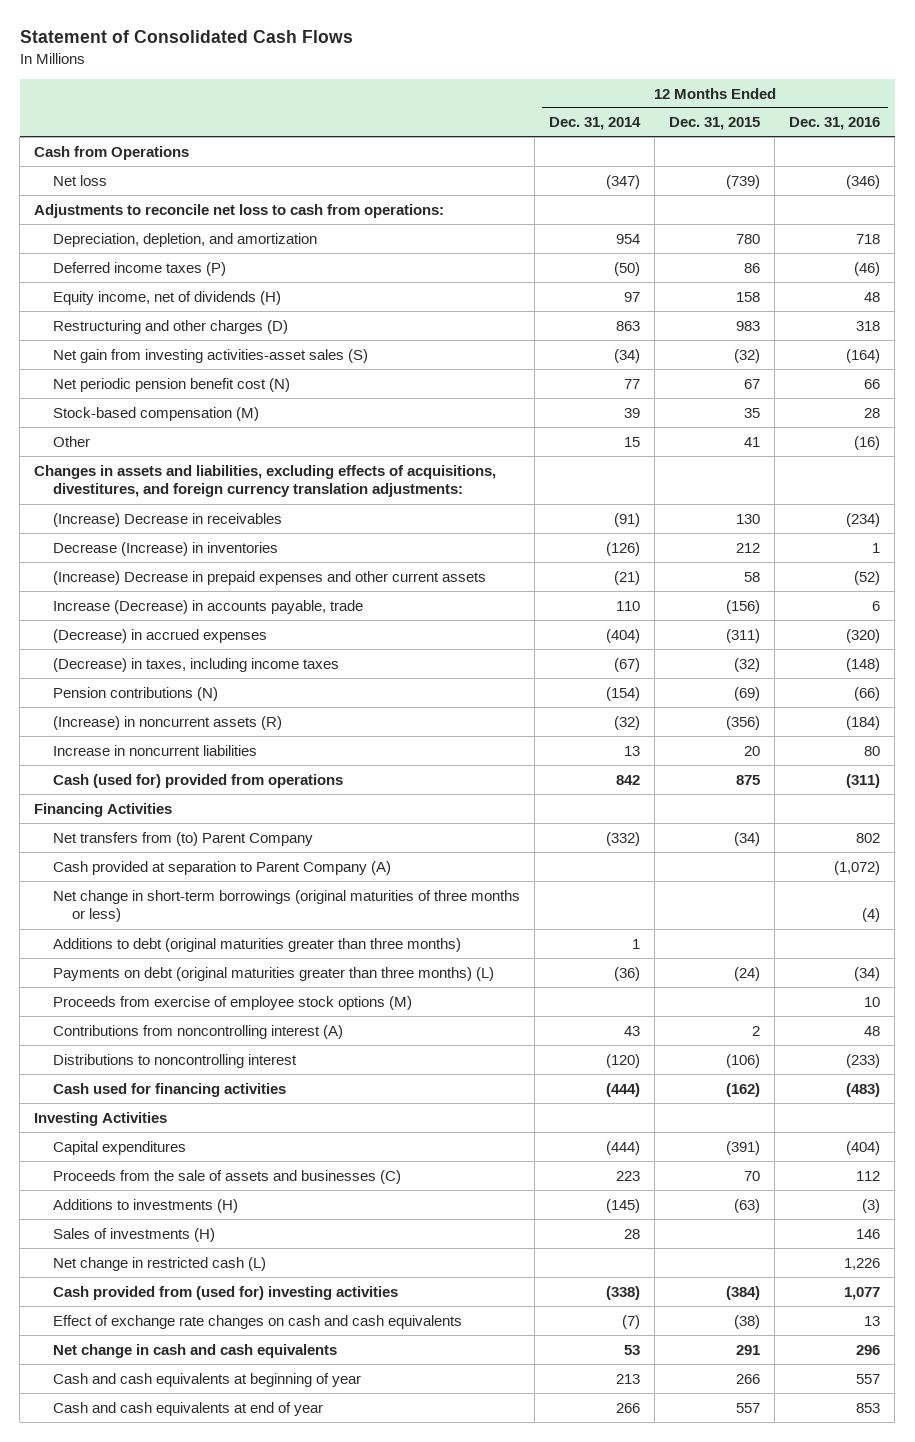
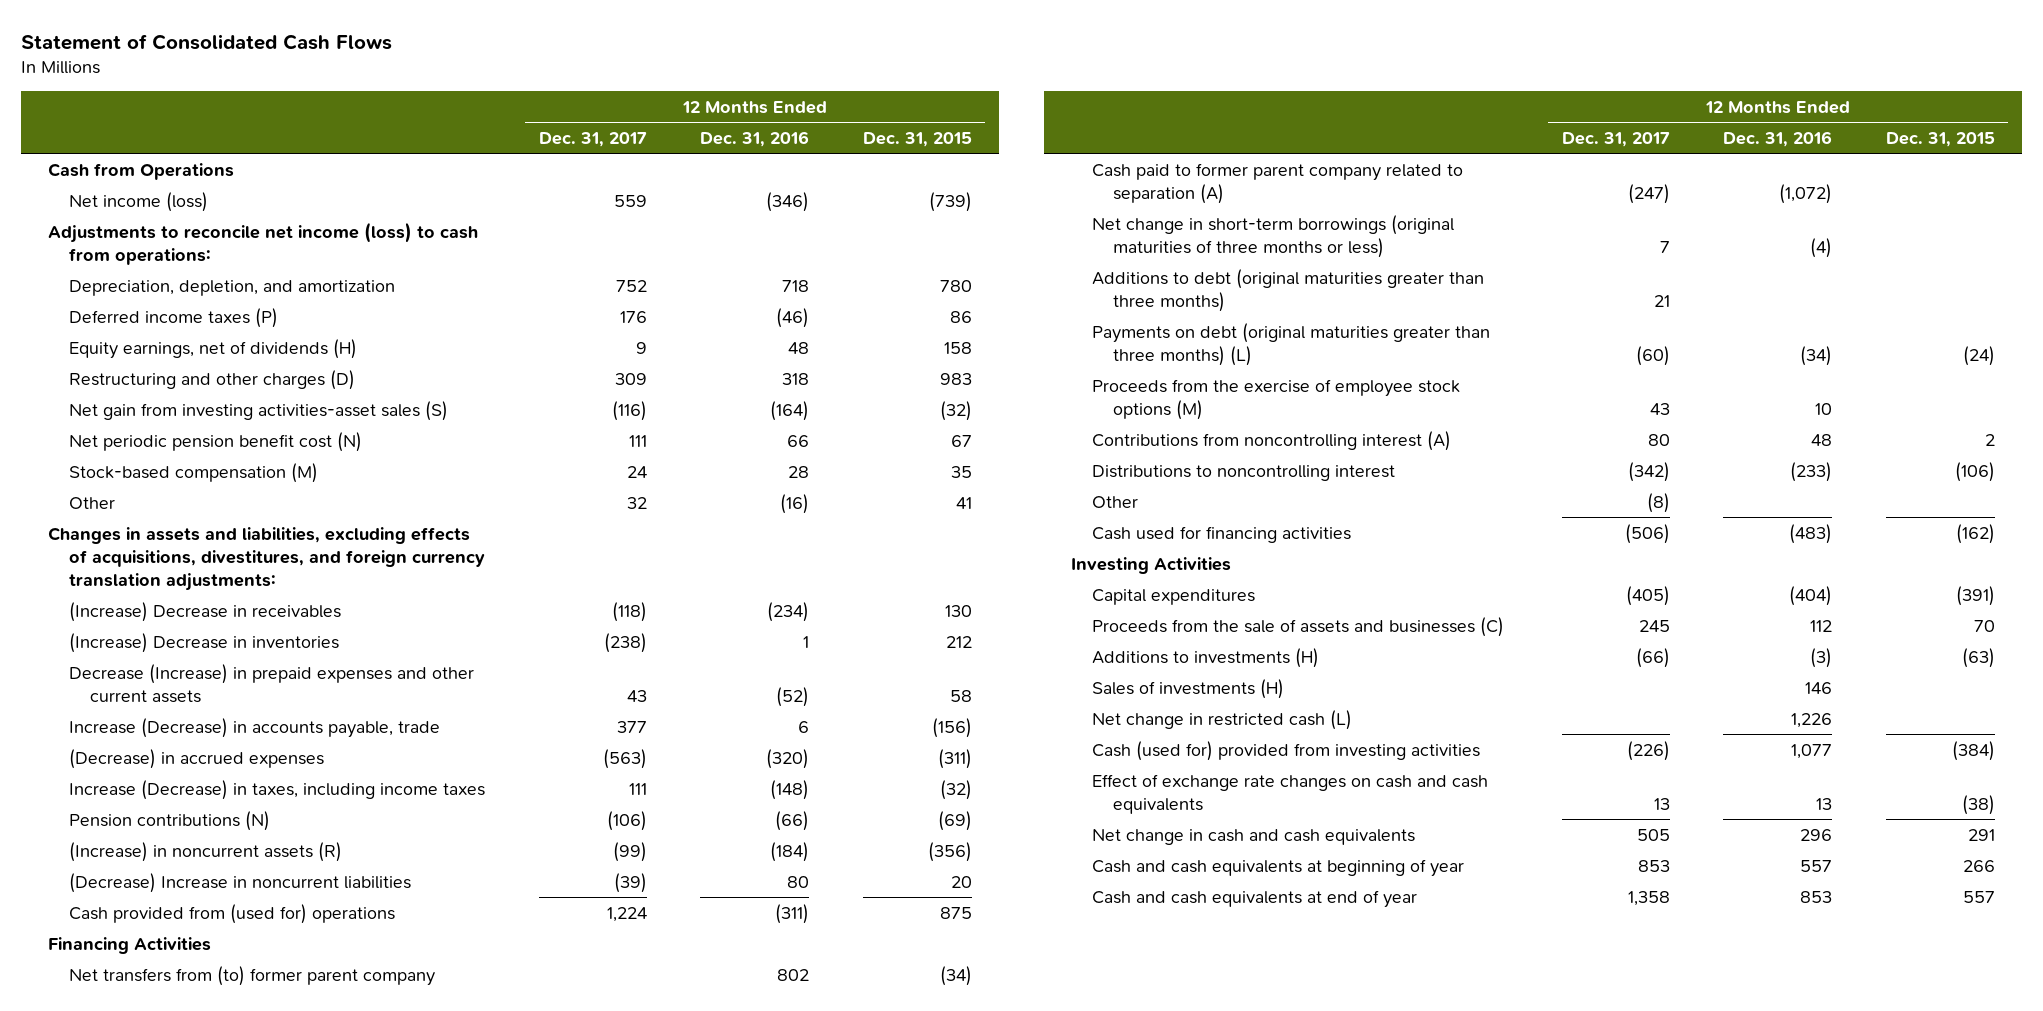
[549,117,642,131] Dec. 31, 2014 -> none
none -> [538,131,647,147] Dec. 31, 2017
[53,174,108,186] Net loss -> [69,191,209,212] Net income (loss)
[34,203,445,218] Adjustments to reconcile net loss to cash from operations: -> [47,221,478,265] Adjustments to reconcile net income (loss) to cash from operations:
[53,290,282,305] Equity income, net of dividends (H) -> [69,338,358,359] Equity earnings, net of dividends (H)
[53,541,279,556] Decrease (Increase) in inventories -> [69,632,340,653] (Increase) Decrease in inventories
[53,570,487,585] (Increase) Decrease in prepaid expenses and other current assets -> [69,663,475,703] Decrease (Increase) in prepaid expenses and other current assets
[53,657,340,672] (Decrease) in taxes, including income taxes -> [69,779,486,800] Increase (Decrease) in taxes, including income taxes
[53,744,258,756] Increase in noncurrent liabilities -> [69,872,412,893] (Decrease) Increase in noncurrent liabilities
[53,773,344,788] Cash (used for) provided from operations -> [69,903,396,924] Cash provided from (used for) operations
[53,831,314,846] Net transfers from (to) Parent Company -> [69,965,436,986] Net transfers from (to) former parent company
[53,860,392,875] Cash provided at separation to Parent Company (A) -> [1091,162,1463,204] Cash paid to former parent company related to separation (A)
[53,995,413,1010] Proceeds from exercise of employee stock options (M) -> [1091,378,1460,420] Proceeds from the exercise of employee stock options (M)
none -> [1091,495,1138,508] Other
[53,1285,399,1300] Cash provided from (used for) investing activities -> [1091,740,1480,761] Cash (used for) provided from investing activities

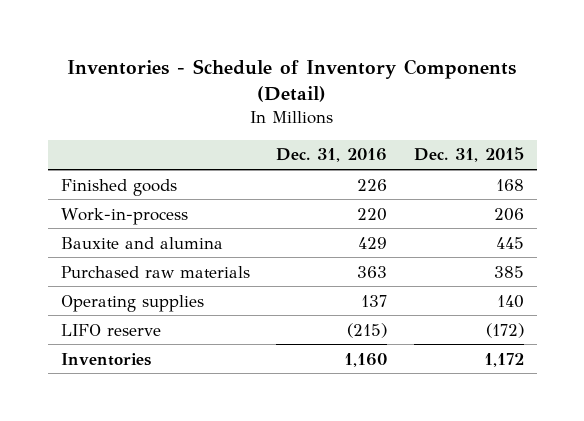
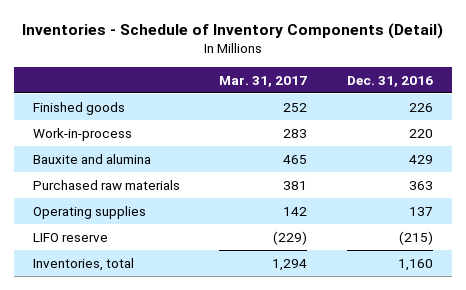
[413,147,524,163] Dec. 31, 2015 -> none
none -> [219,75,308,87] Mar. 31, 2017
[60,352,151,366] Inventories -> [33,257,135,271] Inventories, total

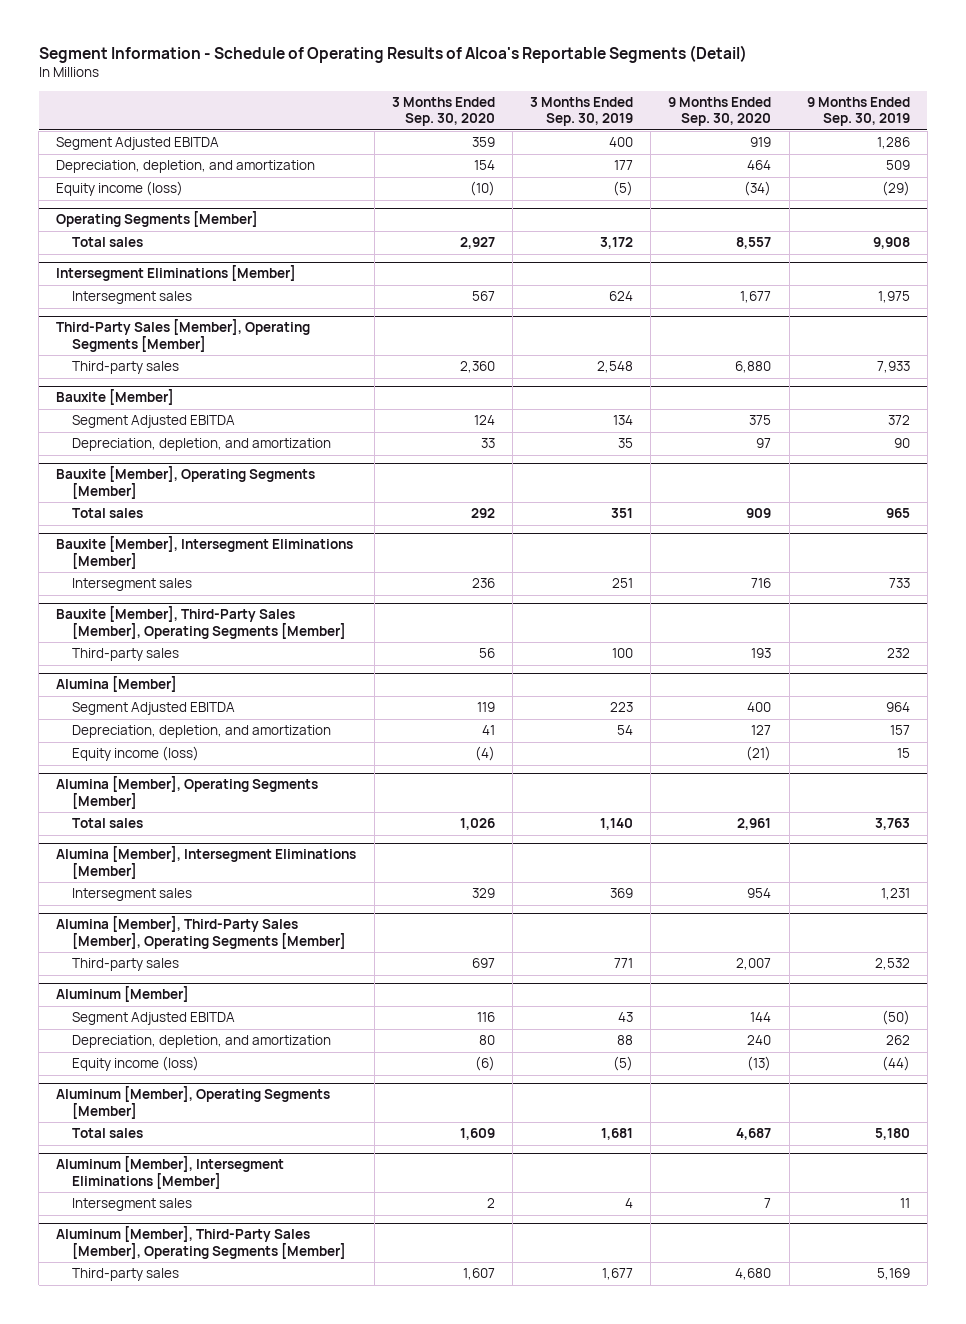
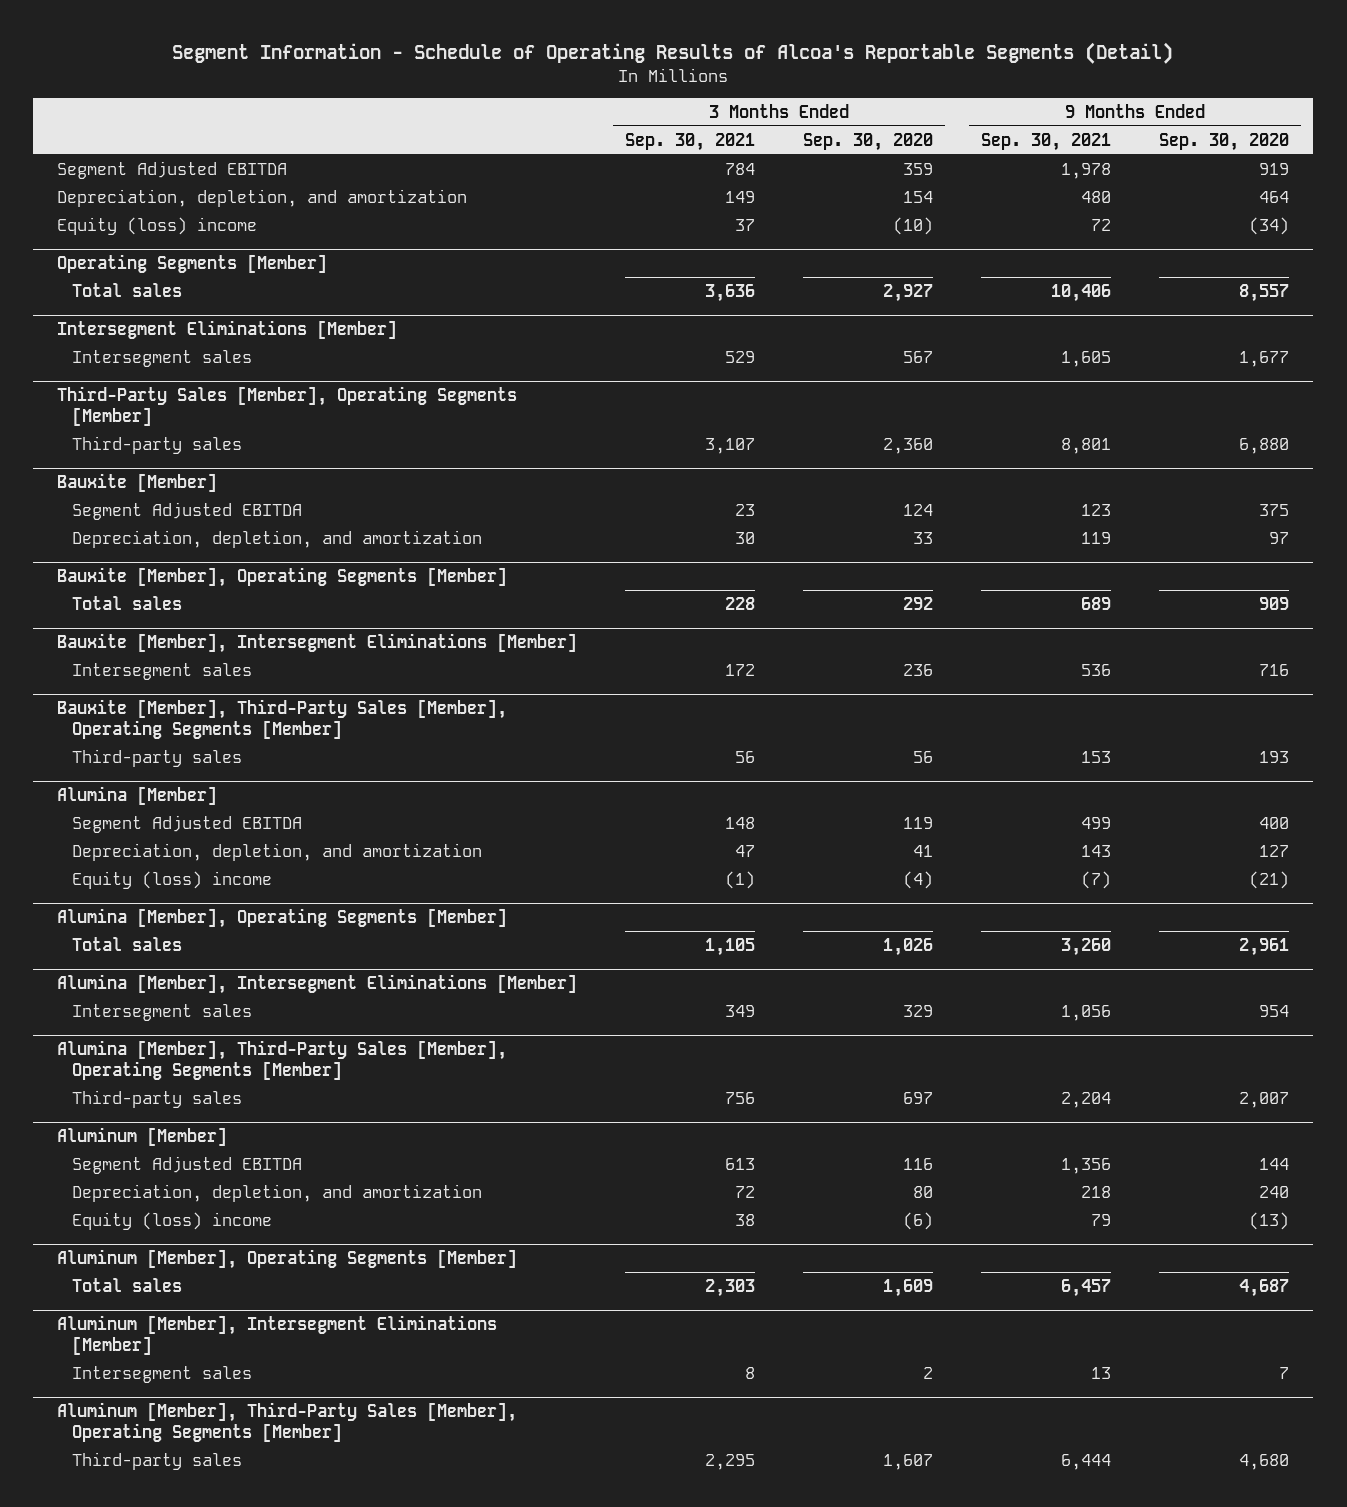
[530,97,634,127] 3 Months Ended Sep. 30, 2019 -> none
[806,97,910,127] 9 Months Ended Sep. 30, 2019 -> none
none -> [625,132,756,151] Sep. 30, 2021
none -> [981,132,1112,151] Sep. 30, 2021
[56,181,184,197] Equity income (loss) -> [57,216,258,235] Equity (loss) income
[72,746,200,762] Equity income (loss) -> [71,870,272,889] Equity (loss) income
[72,1056,200,1072] Equity income (loss) -> [71,1211,272,1230] Equity (loss) income

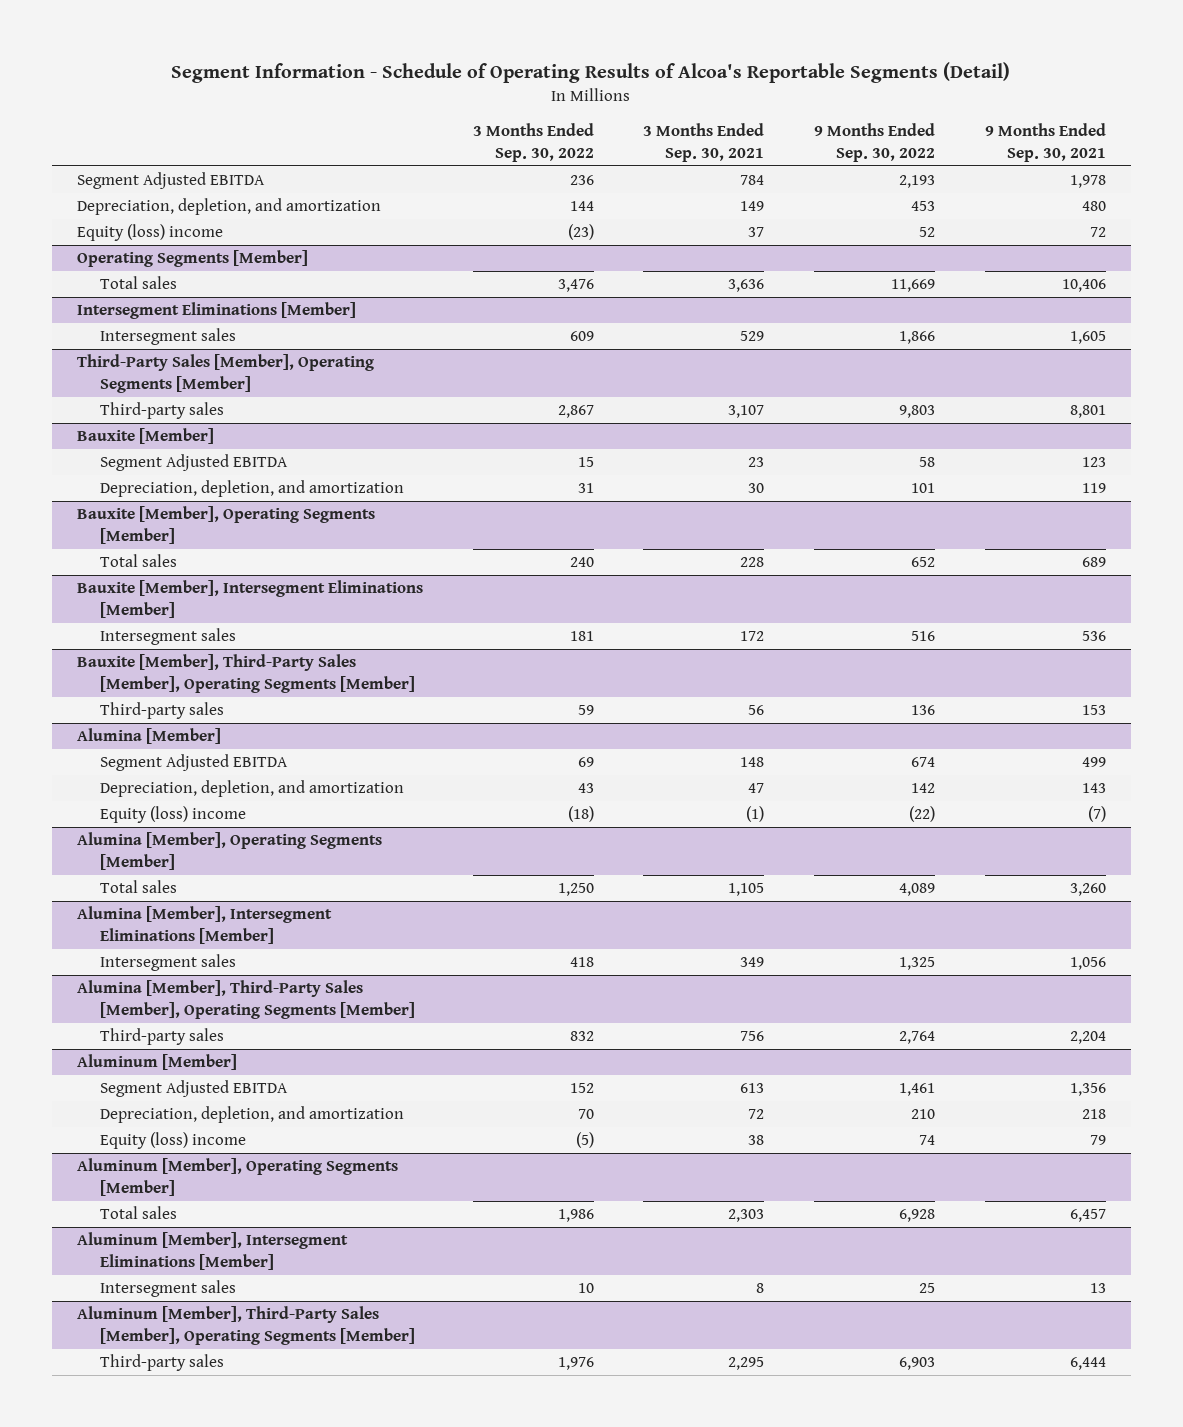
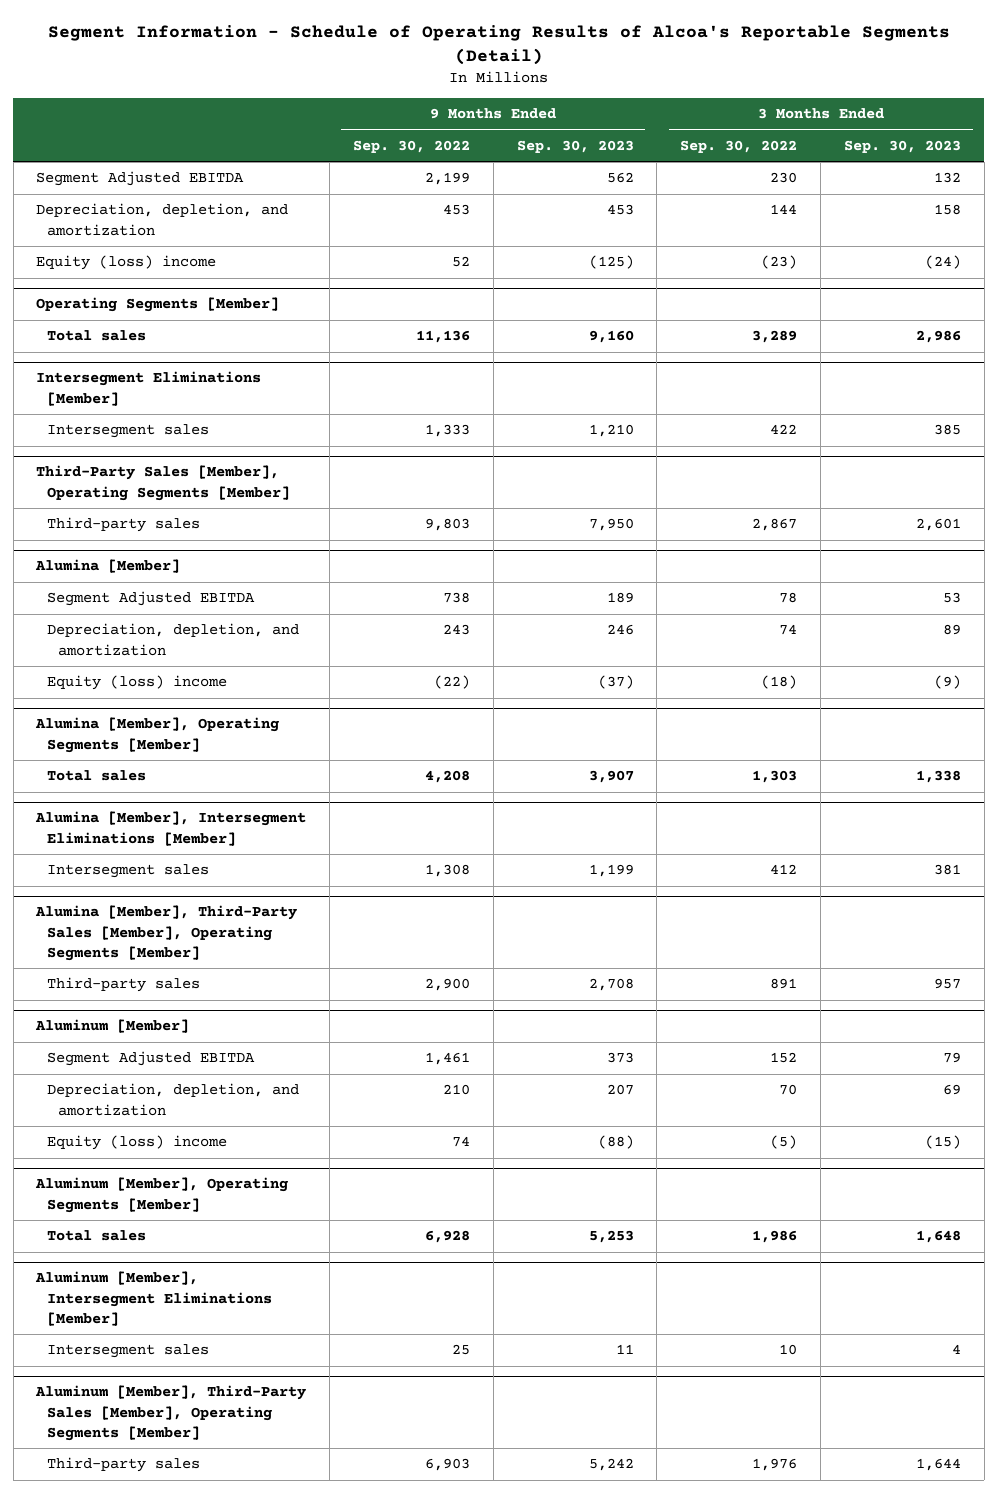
[643,123,765,162] 3 Months Ended Sep. 30, 2021 -> none
[984,123,1106,162] 9 Months Ended Sep. 30, 2021 -> none
none -> [516,139,634,153] Sep. 30, 2023
none -> [843,139,961,153] Sep. 30, 2023
[569,175,594,186] 236 -> [770,172,798,184] 230
[899,175,936,189] 2,193 -> [424,172,470,186] 2,199
[557,279,594,293] 3,476 -> [752,330,798,344] 3,289
[891,279,936,293] 11,669 -> [415,330,470,344] 11,136
[569,331,594,342] 609 -> [770,424,798,435] 422
[899,331,936,345] 1,866 -> [424,424,470,438] 1,333
[76,428,214,445] Bauxite [Member] -> none
[100,454,289,472] Segment Adjusted EBITDA -> none
[100,480,405,498] Depreciation, depletion, and amortization -> none
[76,506,375,544] Bauxite [Member], Operating Segments [Member] -> none
[100,554,178,568] Total sales -> none
[76,580,423,618] Bauxite [Member], Intersegment Eliminations [Member] -> none
[100,628,237,646] Intersegment sales -> none
[76,654,416,693] Bauxite [Member], Third-Party Sales [Member], Operating Segments [Member] -> none
[100,702,225,720] Third-party sales -> none
[577,757,594,768] 69 -> [779,592,798,604] 78
[911,757,936,768] 674 -> [442,592,470,604] 738
[577,783,594,794] 43 -> [779,624,798,636] 74
[911,783,936,794] 142 -> [442,624,470,636] 243
[557,883,594,897] 1,250 -> [752,770,798,784] 1,303
[899,883,936,897] 4,089 -> [424,770,470,784] 4,208
[569,957,594,968] 418 -> [770,864,798,875] 412
[899,957,936,971] 1,325 -> [424,864,470,878] 1,308
[569,1031,594,1042] 832 -> [770,978,798,990] 891
[899,1031,936,1045] 2,764 -> [424,978,470,992] 2,900

